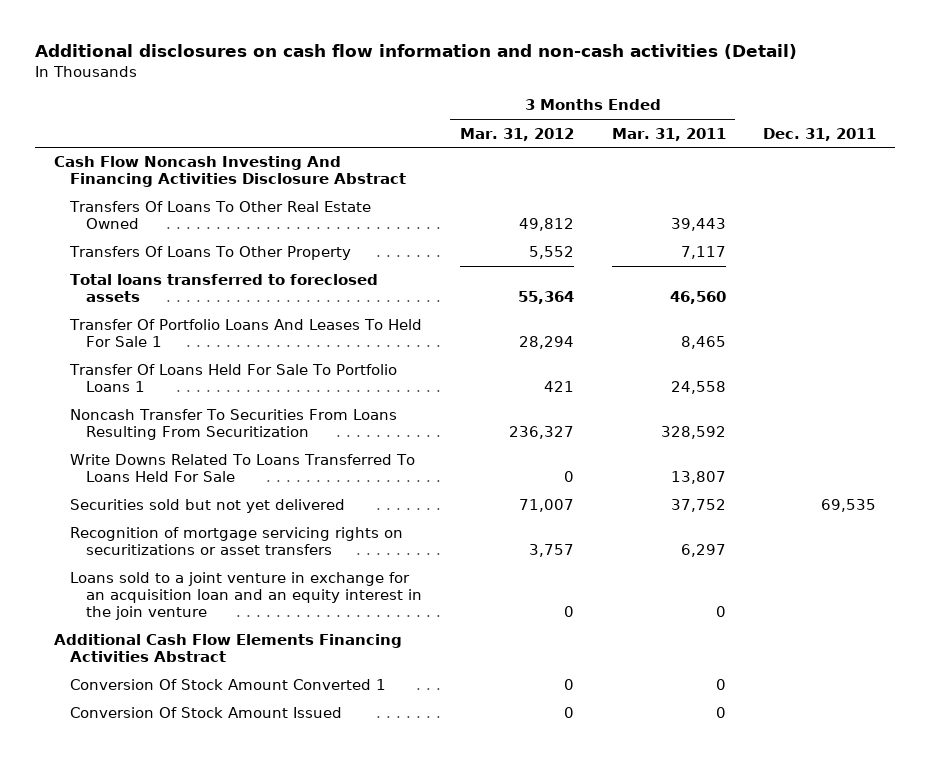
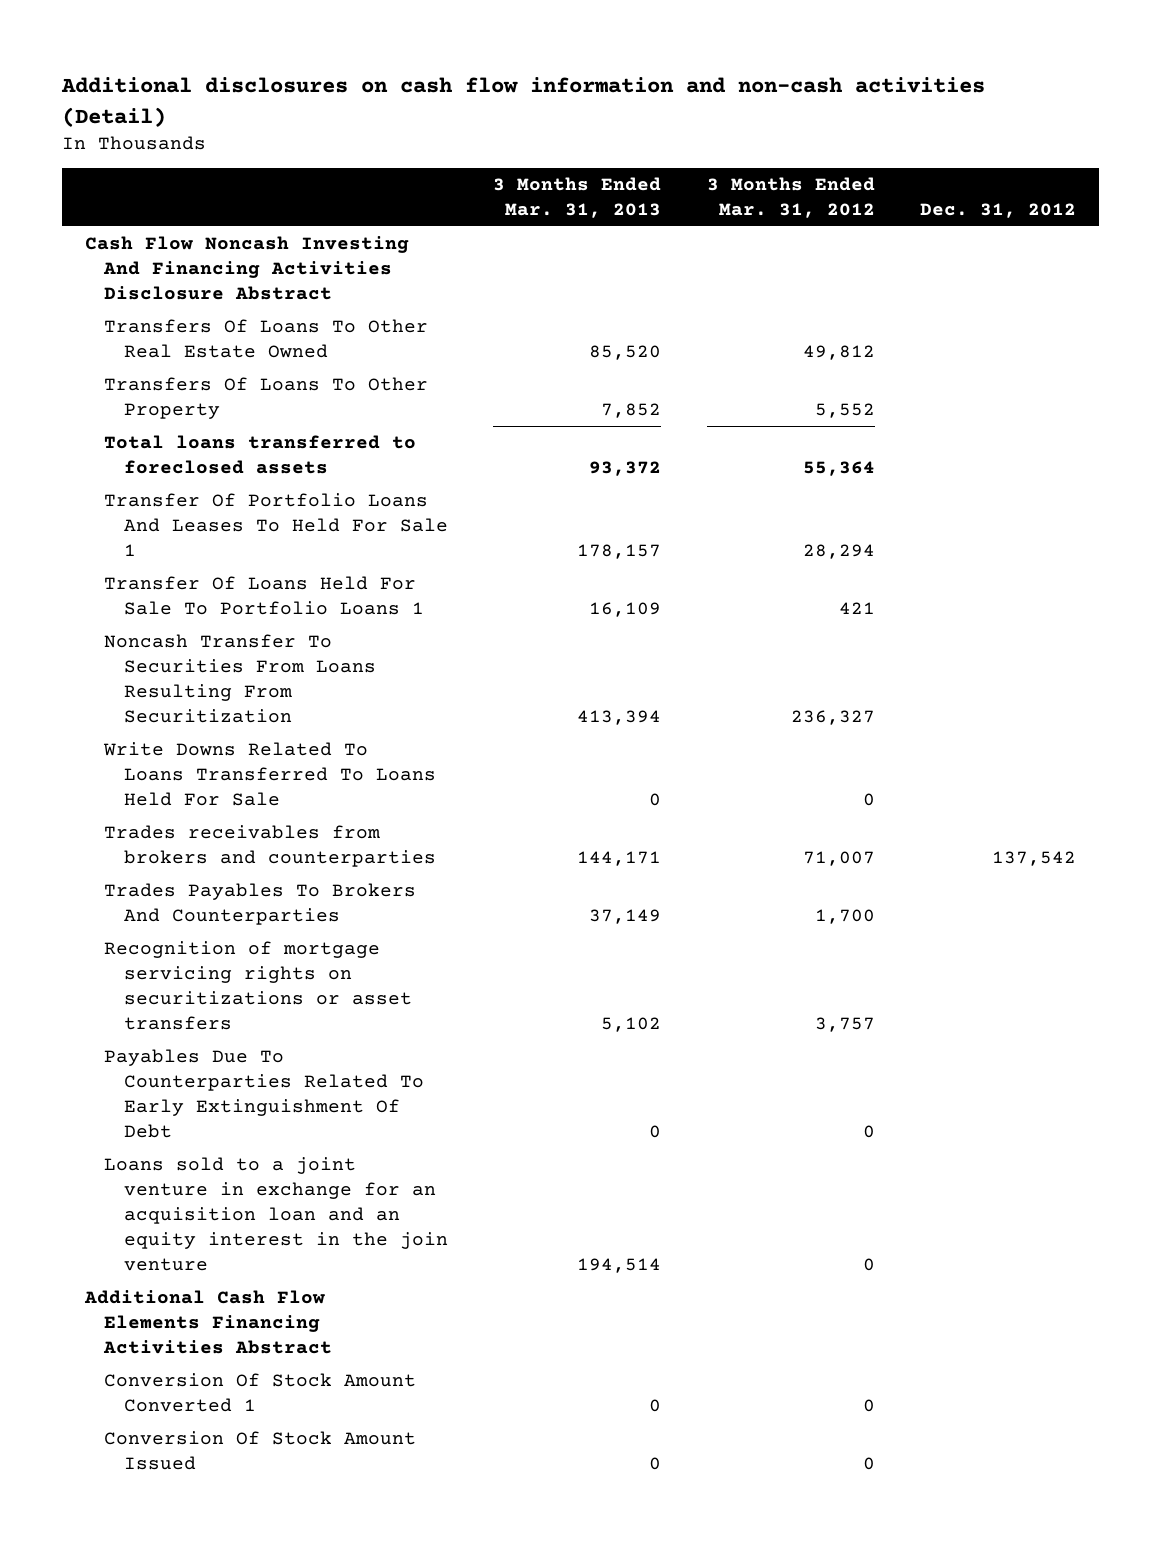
[611,127,726,141] Mar. 31, 2011 -> none
[763,127,877,141] Dec. 31, 2011 -> none
none -> [493,177,662,219] 3 Months Ended Mar. 31, 2013
none -> [920,203,1077,219] Dec. 31, 2012
[69,499,345,514] Securities sold but not yet delivered -> [104,824,436,867] Trades receivables from brokers and counterparties
none -> [104,882,417,925] Trades Payables To Brokers And Counterparties
none -> [104,1048,424,1139] Payables Due To Counterparties Related To Early Extinguishment Of Debt

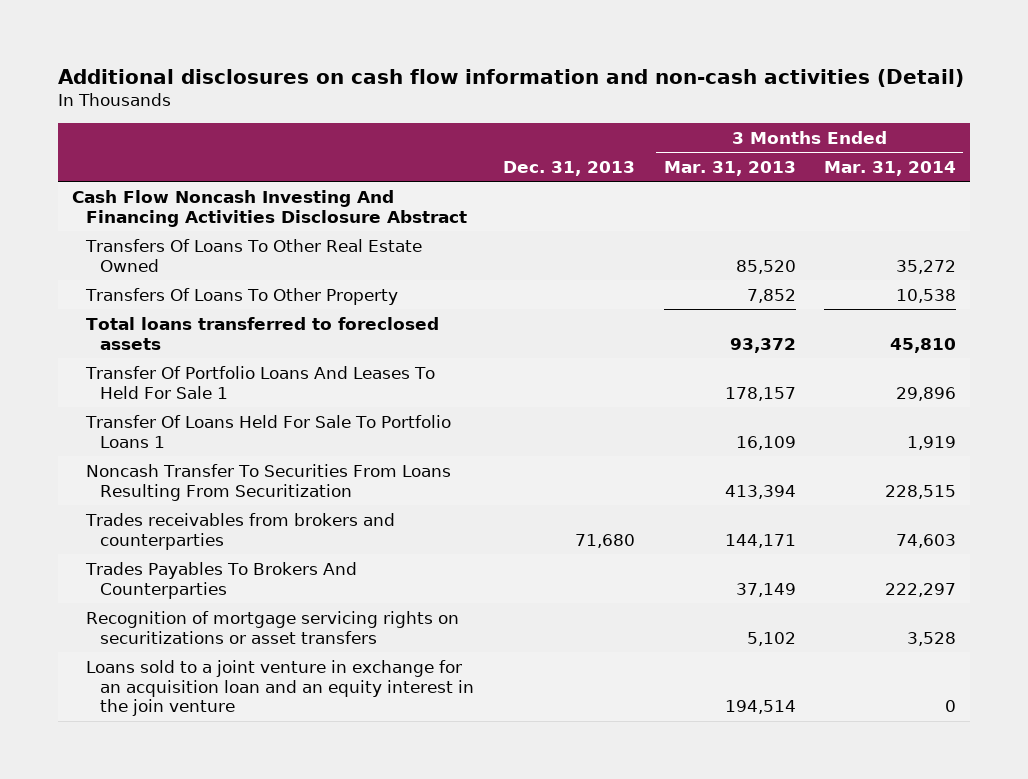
[706,177,875,219] 3 Months Ended Mar. 31, 2012 -> none
[920,203,1077,219] Dec. 31, 2012 -> none
none -> [503,160,636,176] Dec. 31, 2013
none -> [824,160,957,176] Mar. 31, 2014
[103,741,436,806] Write Downs Related To Loans Transferred To Loans Held For Sale -> none
[104,1048,424,1139] Payables Due To Counterparties Related To Early Extinguishment Of Debt -> none
[84,1289,333,1354] Additional Cash Flow Elements Financing Activities Abstract -> none
[104,1372,417,1412] Conversion Of Stock Amount Converted 1 -> none
[104,1430,417,1470] Conversion Of Stock Amount Issued -> none

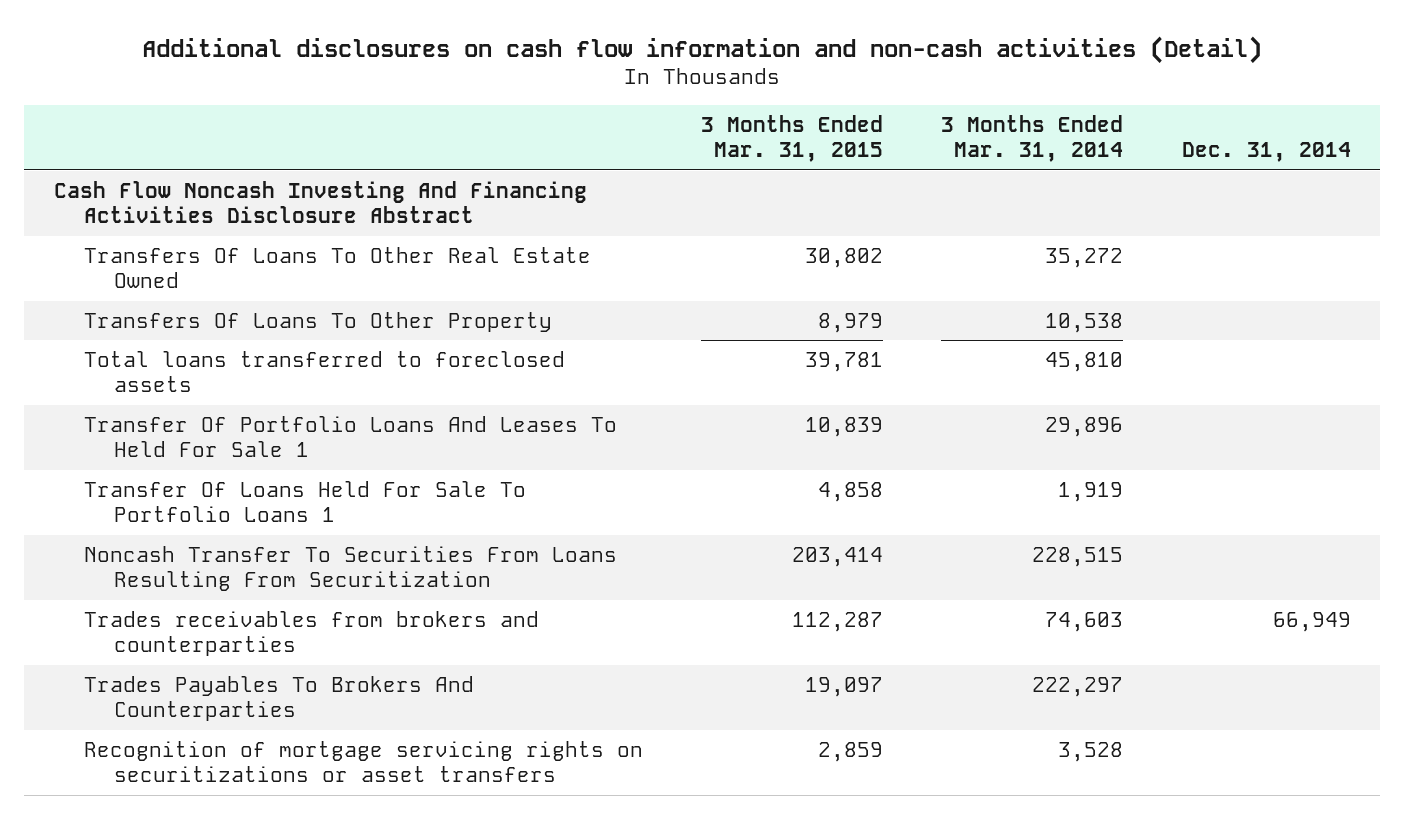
[503,160,636,176] Dec. 31, 2013 -> none
[663,160,796,176] Mar. 31, 2013 -> none
none -> [701,114,884,163] 3 Months Ended Mar. 31, 2015
none -> [1181,142,1351,163] Dec. 31, 2014
[86,659,475,717] Loans sold to a joint venture in exchange for an acquisition loan and an equity interest in the join venture -> none

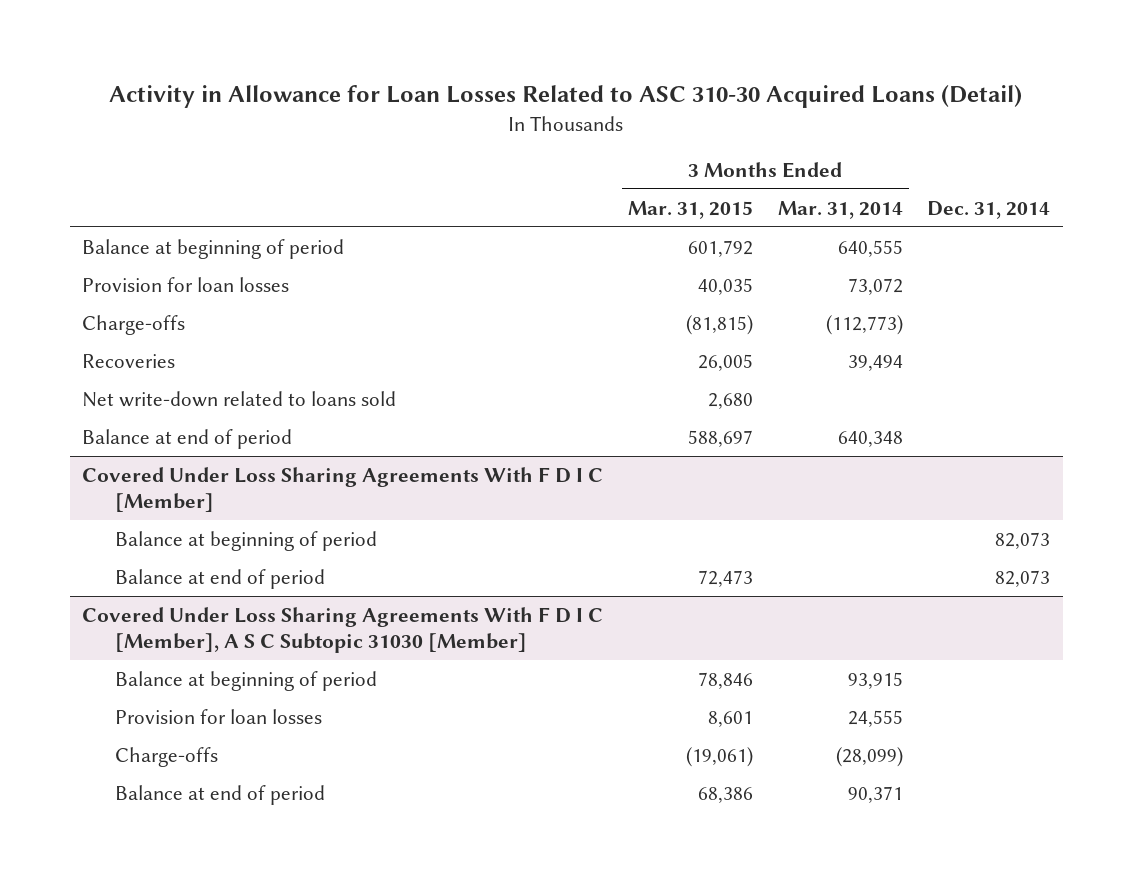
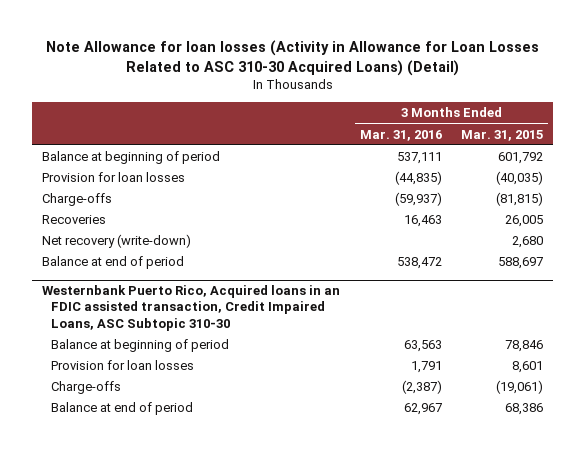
[109,85,1023,109] Activity in Allowance for Loan Losses Related to ASC 310-30 Acquired Loans (Detail) -> [45,40,539,76] Note Allowance for loan losses (Activity in Allowance for Loan Losses Related to ASC 310-30 Acquired Loans) (Detail)
[777,200,903,219] Mar. 31, 2014 -> none
[927,200,1051,219] Dec. 31, 2014 -> none
none -> [359,129,442,141] Mar. 31, 2016
[698,277,754,295] 40,035 -> [496,171,544,186] (40,035)
[82,390,397,407] Net write-down related to loans sold -> [42,234,192,249] Net recovery (write-down)
[82,466,604,513] Covered Under Loss Sharing Agreements With F D I C [Member] -> none
[115,530,378,551] Balance at beginning of period -> none
[115,568,326,589] Balance at end of period -> none
[82,606,604,654] Covered Under Loss Sharing Agreements With F D I C [Member], A S C Subtopic 31030 [Member] -> none
none -> [42,285,341,331] Westernbank Puerto Rico, Acquired loans in an FDIC assisted transaction, Credit Impaired Loans, ASC Subtopic 310-30

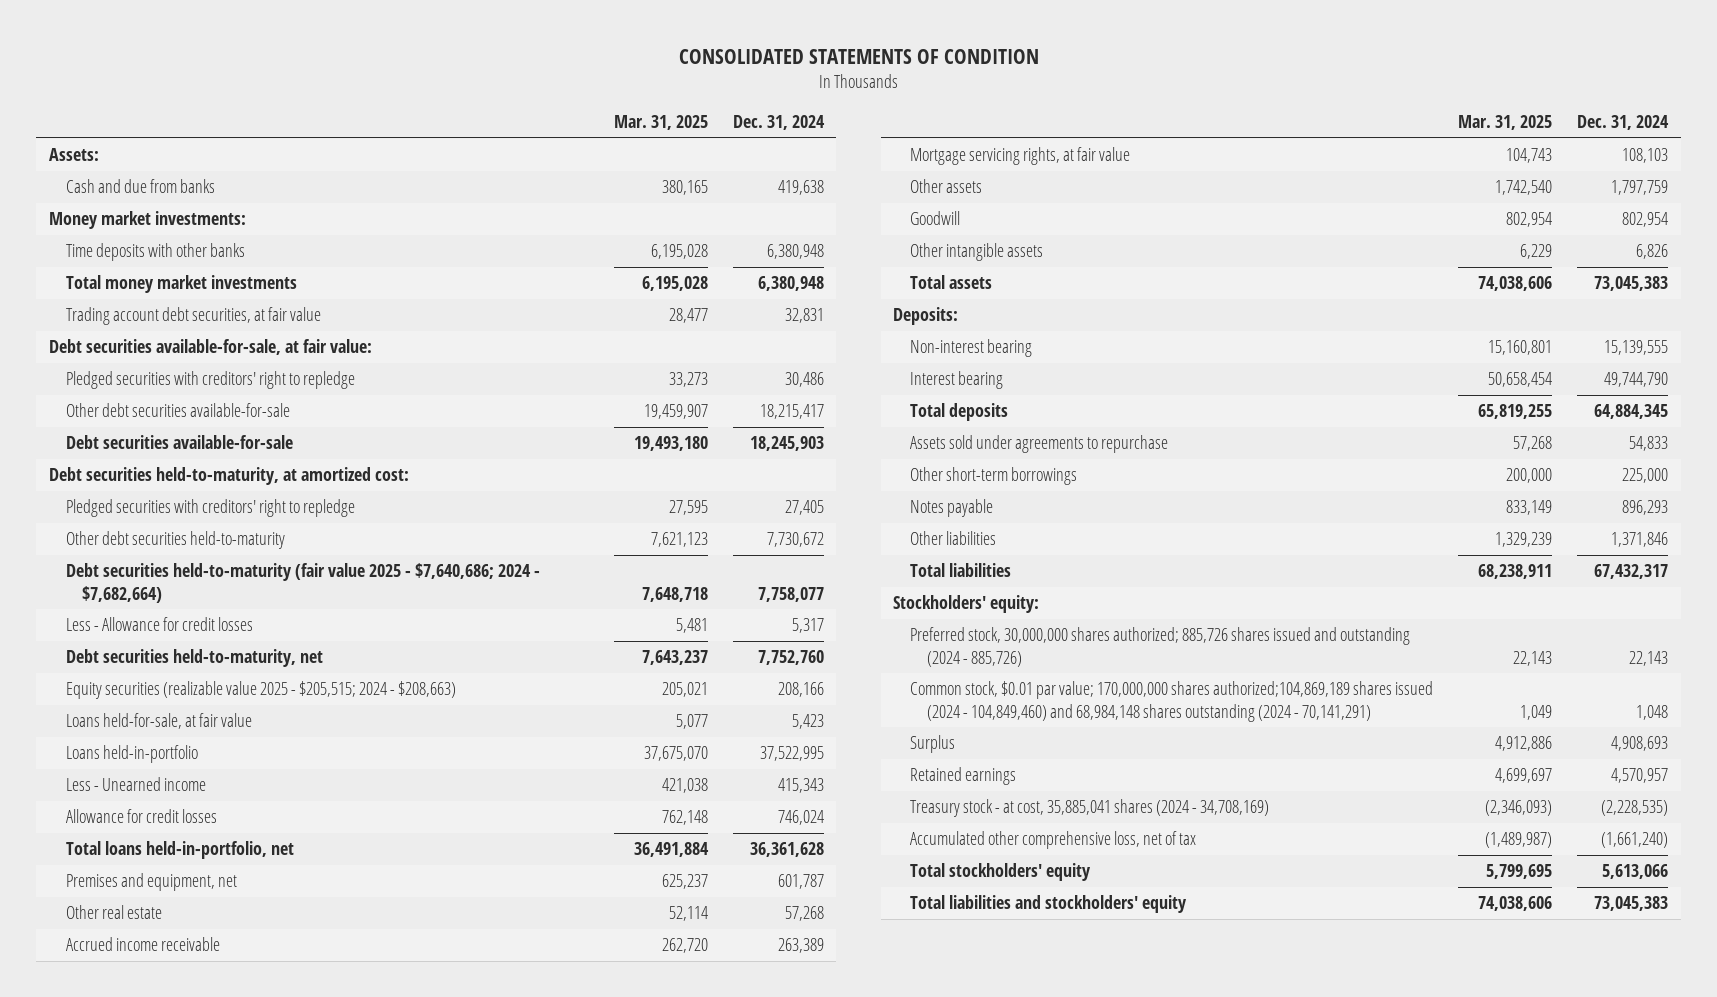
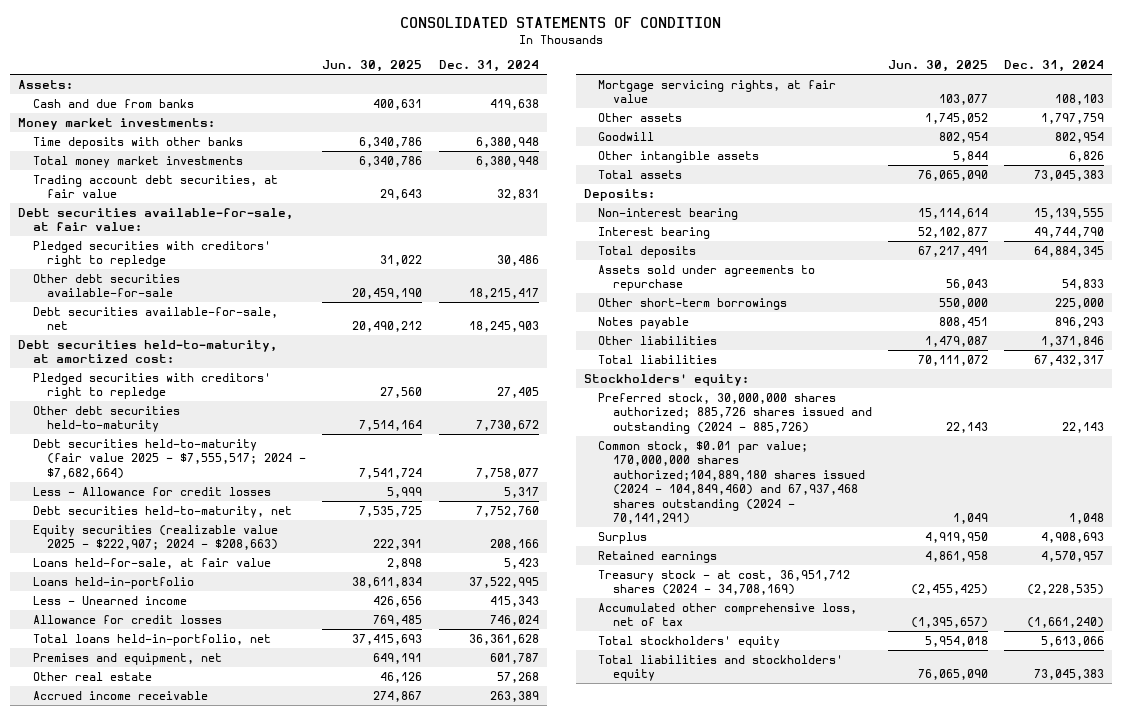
[613,115,708,131] Mar. 31, 2025 -> none
none -> [322,60,423,73] Jun. 30, 2025
[65,435,293,450] Debt securities available-for-sale -> [32,306,278,331] Debt securities available-for-sale, net
[65,563,540,603] Debt securities held-to-maturity (fair value 2025 - $7,640,686; 2024 - $7,682,664) -> [32,438,306,479] Debt securities held-to-maturity (fair value 2025 - $7,555,517; 2024 - $7,682,664)
[65,681,456,700] Equity securities (realizable value 2025 - $205,515; 2024 - $208,663) -> [32,524,278,551] Equity securities (realizable value 2025 - $222,907; 2024 - $208,663)
[910,681,1434,722] Common stock, $0.01 par value; 170,000,000 shares authorized;104,869,189 shares issued (2024 - 104,849,460) and 68,984,148 shares outstanding (2024 - 70,141,291) -> [598,440,865,525] Common stock, $0.01 par value; 170,000,000 shares authorized;104,889,180 shares issued (2024 - 104,849,460) and 67,937,468 shares outstanding (2024 - 70,141,291)
[910,799,1270,818] Treasury stock - at cost, 35,885,041 shares (2024 - 34,708,169) -> [598,569,851,596] Treasury stock - at cost, 36,951,712 shares (2024 - 34,708,169)

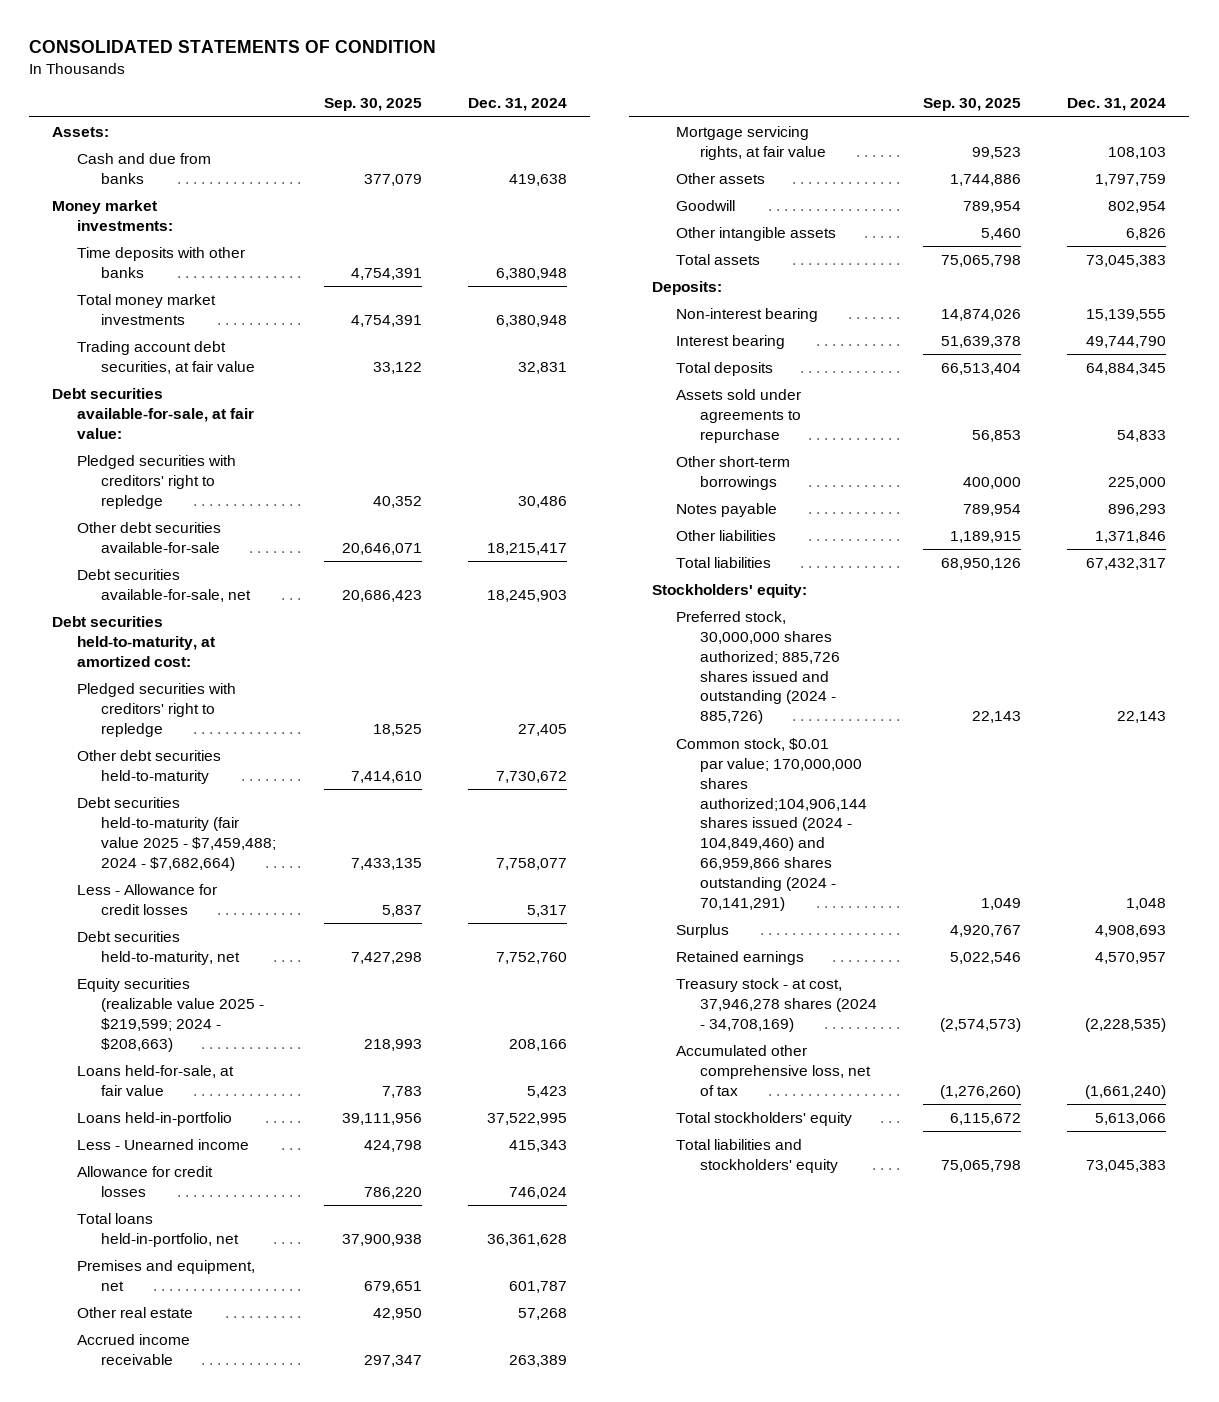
[322,60,423,73] Jun. 30, 2025 -> none
none -> [324,98,423,112] Sep. 30, 2025
[32,438,306,479] Debt securities held-to-maturity (fair value 2025 - $7,555,517; 2024 - $7,682,664) -> [76,796,277,871] Debt securities held-to-maturity (fair value 2025 - $7,459,488; 2024 - $7,682,664)
[32,524,278,551] Equity securities (realizable value 2025 - $222,907; 2024 - $208,663) -> [76,977,265,1052] Equity securities (realizable value 2025 - $219,599; 2024 - $208,663)
[598,440,865,525] Common stock, $0.01 par value; 170,000,000 shares authorized;104,889,180 shares issued (2024 - 104,849,460) and 67,937,468 shares outstanding (2024 - 70,141,291) -> [676,737,868,911] Common stock, $0.01 par value; 170,000,000 shares authorized;104,906,144 shares issued (2024 - 104,849,460) and 66,959,866 shares outstanding (2024 - 70,141,291)
[598,569,851,596] Treasury stock - at cost, 36,951,712 shares (2024 - 34,708,169) -> [676,977,878,1032] Treasury stock - at cost, 37,946,278 shares (2024 - 34,708,169)

